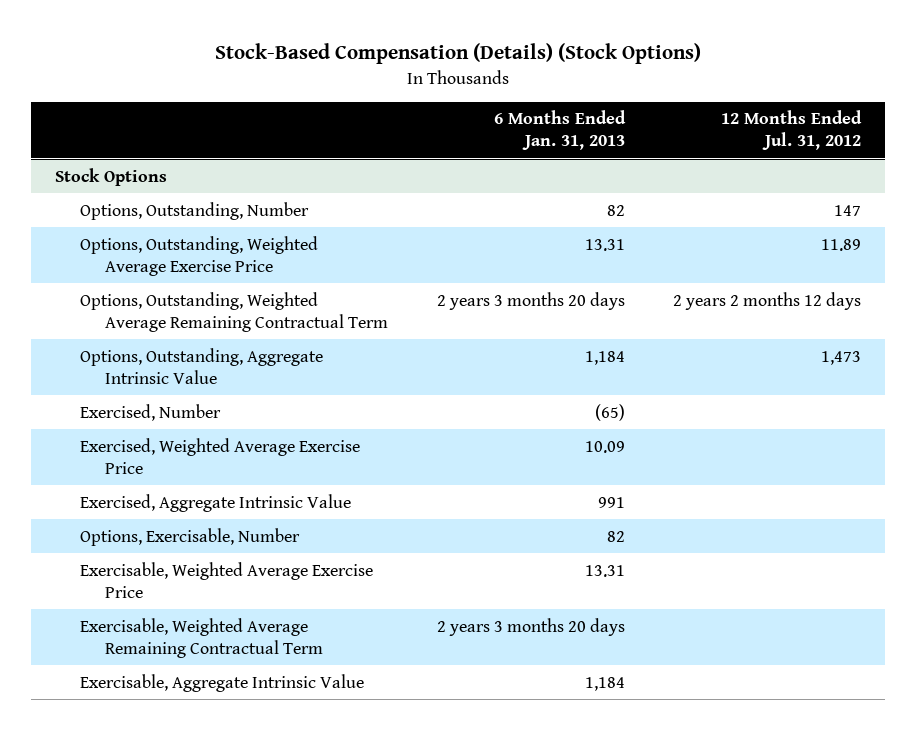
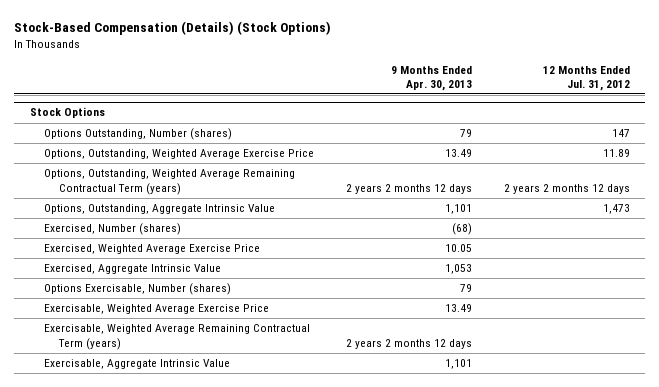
[493,110,626,151] 6 Months Ended Jan. 31, 2013 -> none
none -> [390,65,472,91] 9 Months Ended Apr. 30, 2013
[80,201,310,220] Options, Outstanding, Number -> [44,128,233,141] Options Outstanding, Number (shares)
[80,291,389,332] Options, Outstanding, Weighted Average Remaining Contractual Term -> [44,169,296,195] Options, Outstanding, Weighted Average Remaining Contractual Term (years)
[80,403,222,421] Exercised, Number -> [44,223,182,236] Exercised, Number (shares)
[80,527,301,546] Options, Exercisable, Number -> [44,283,232,296] Options Exercisable, Number (shares)
[80,617,324,658] Exercisable, Weighted Average Remaining Contractual Term -> [44,324,311,350] Exercisable, Weighted Average Remaining Contractual Term (years)

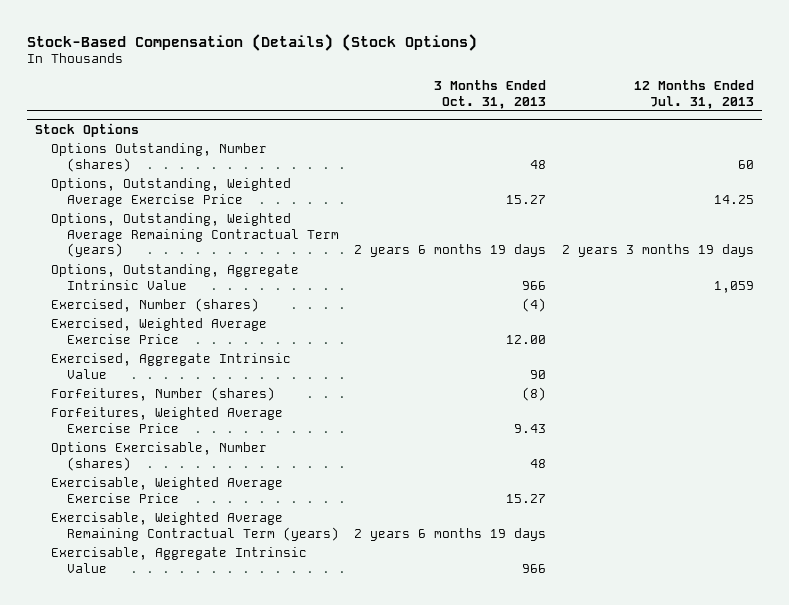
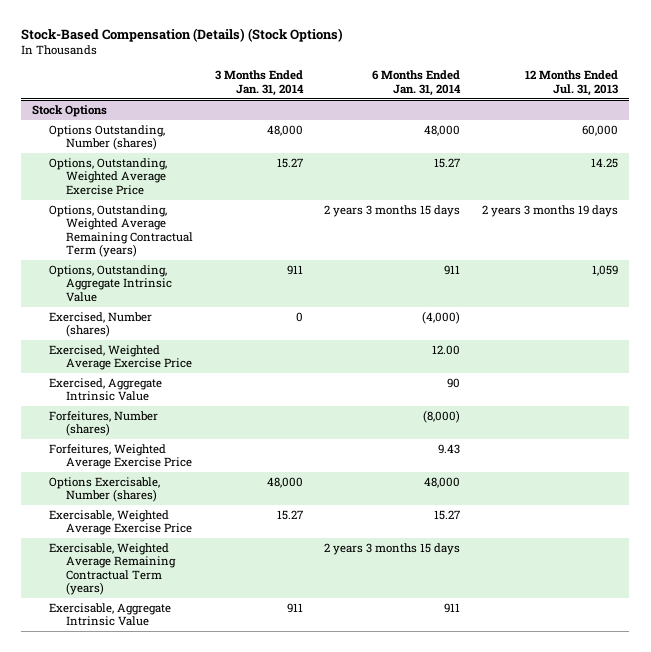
[434,79,547,109] 3 Months Ended Oct. 31, 2013 -> none
none -> [214,70,304,96] 3 Months Ended Jan. 31, 2014
none -> [372,70,462,96] 6 Months Ended Jan. 31, 2014
[737,159,754,169] 60 -> [582,125,619,137] 60,000

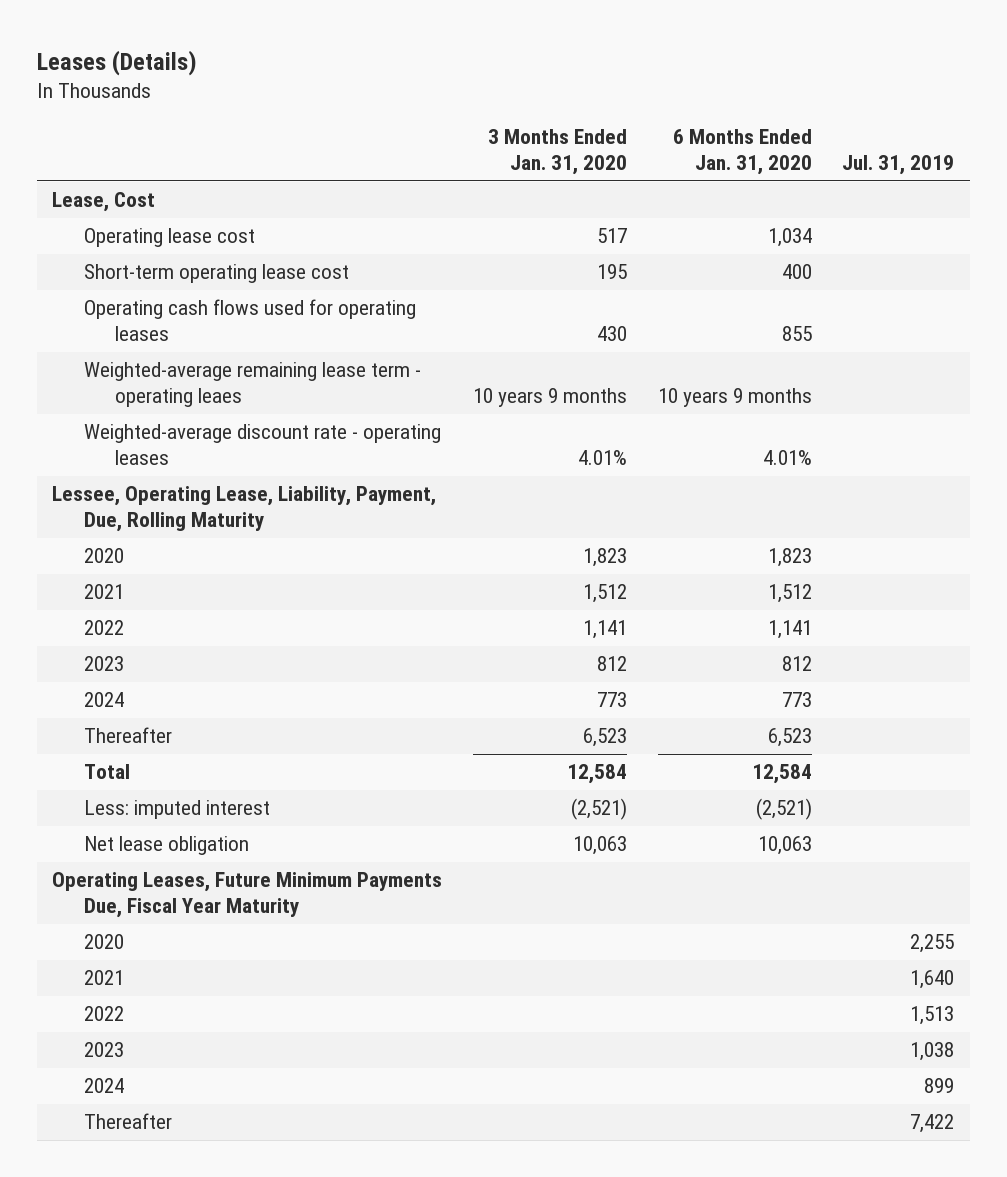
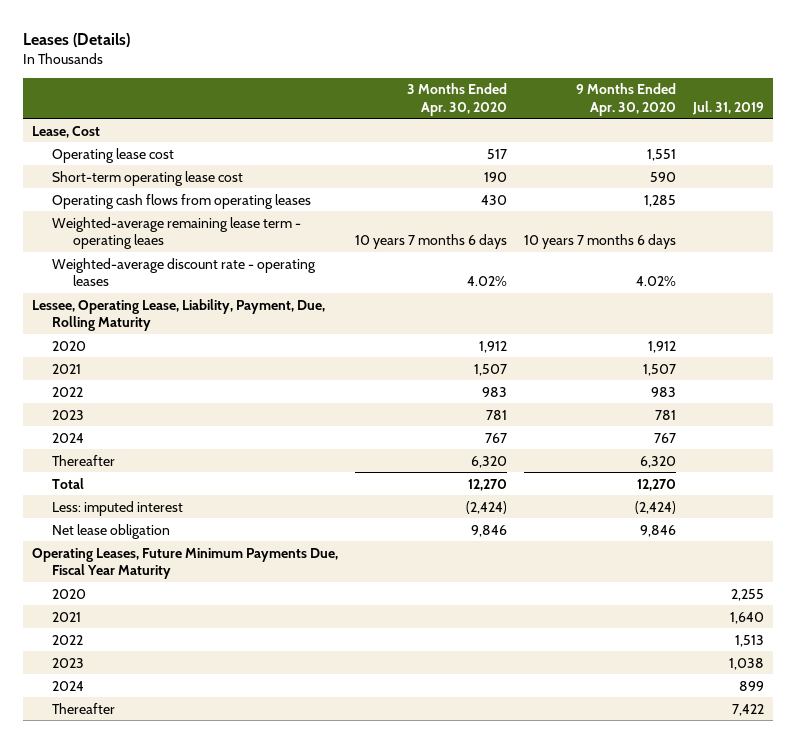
[488,129,628,176] 3 Months Ended Jan. 31, 2020 -> none
[672,129,812,176] 6 Months Ended Jan. 31, 2020 -> none
none -> [406,83,507,116] 3 Months Ended Apr. 30, 2020
none -> [575,83,676,116] 9 Months Ended Apr. 30, 2020
[83,299,416,342] Operating cash flows used for operating leases -> [52,193,312,209] Operating cash flows from operating leases

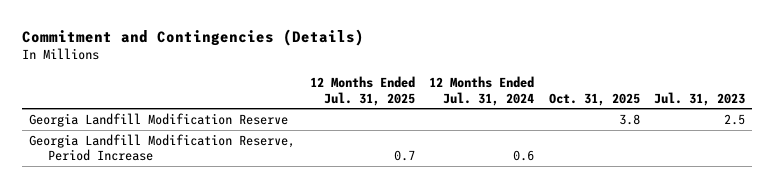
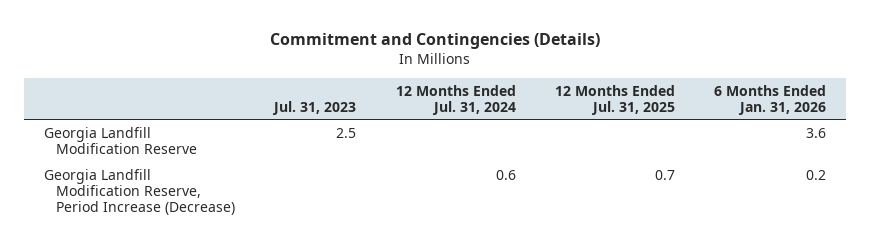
[548,92,640,106] Oct. 31, 2025 -> none
none -> [714,84,827,115] 6 Months Ended Jan. 31, 2026
[29,133,296,162] Georgia Landfill Modification Reserve, Period Increase -> [43,168,235,215] Georgia Landfill Modification Reserve, Period Increase (Decrease)

